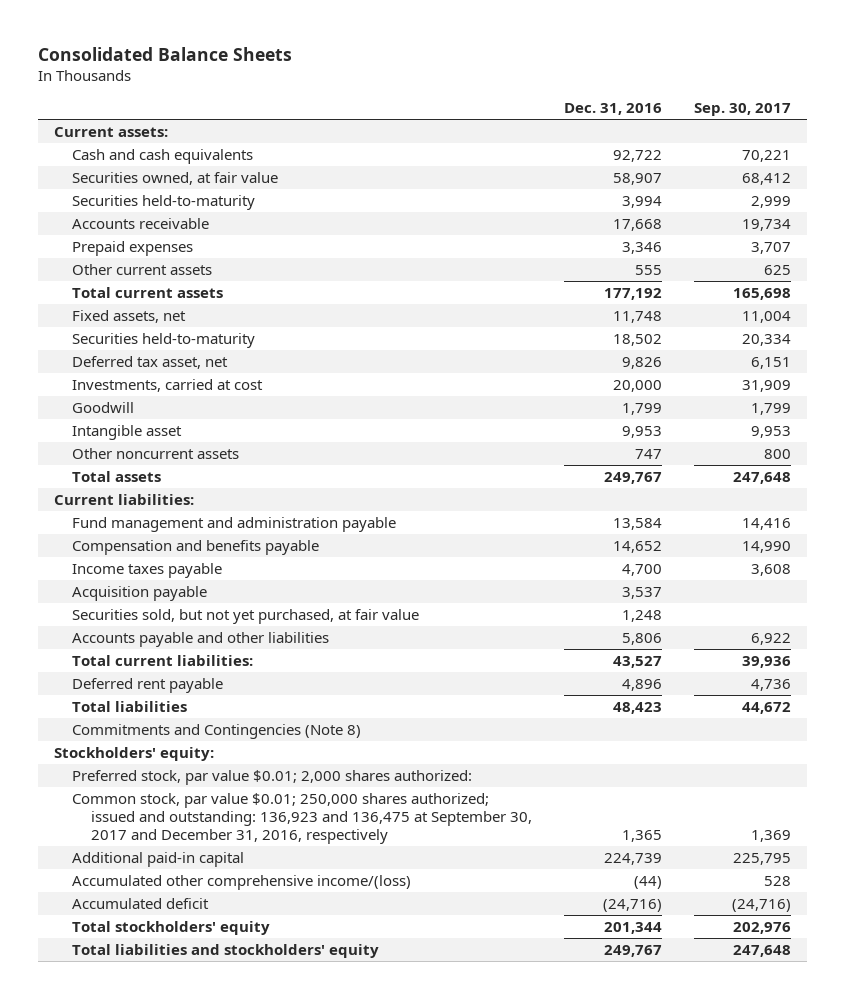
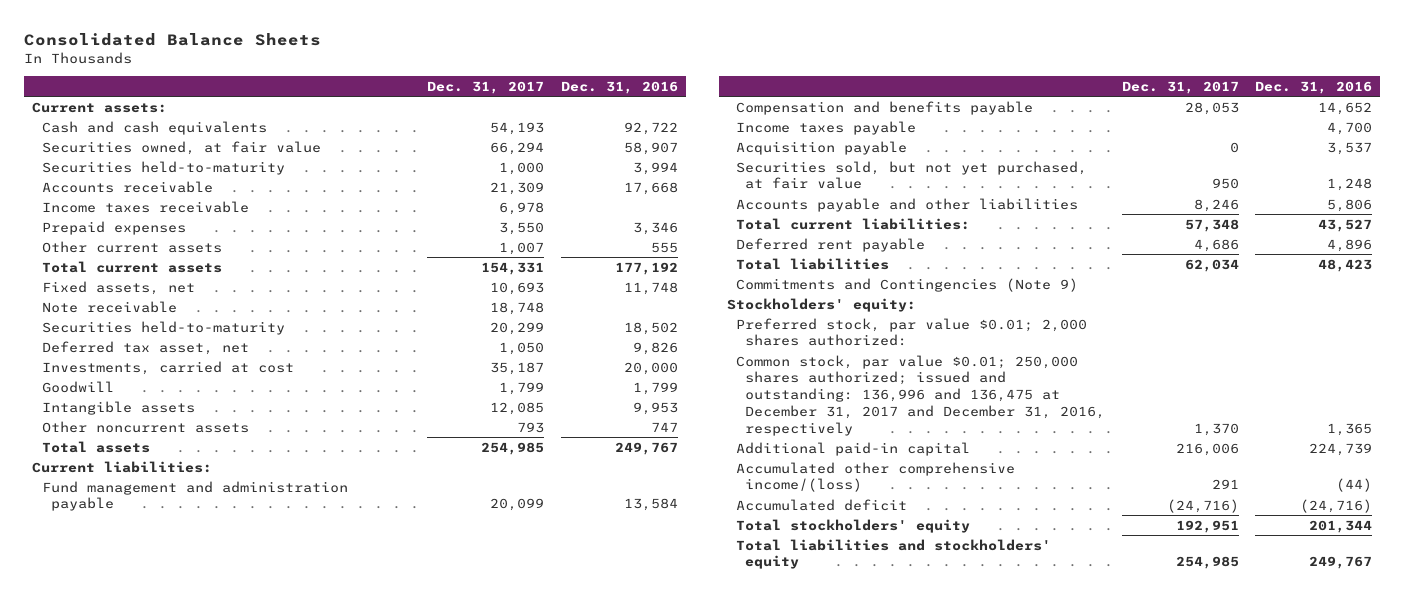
[693,103,791,117] Sep. 30, 2017 -> none
none -> [427,80,545,94] Dec. 31, 2017
none -> [41,200,249,213] Income taxes receivable
none -> [41,300,177,313] Note receivable
[72,424,183,440] Intangible asset -> [41,400,195,415] Intangible assets
[72,723,362,739] Commitments and Contingencies (Note 8) -> [736,277,1079,292] Commitments and Contingencies (Note 9)
[72,792,532,845] Common stock, par value $0.01; 250,000 shares authorized; issued and outstanding: 136,923 and 136,475 at September 30, 2017 and December 31, 2016, respectively -> [736,354,1106,436] Common stock, par value $0.01; 250,000 shares authorized; issued and outstanding: 136,996 and 136,475 at December 31, 2017 and December 31, 2016, respectively

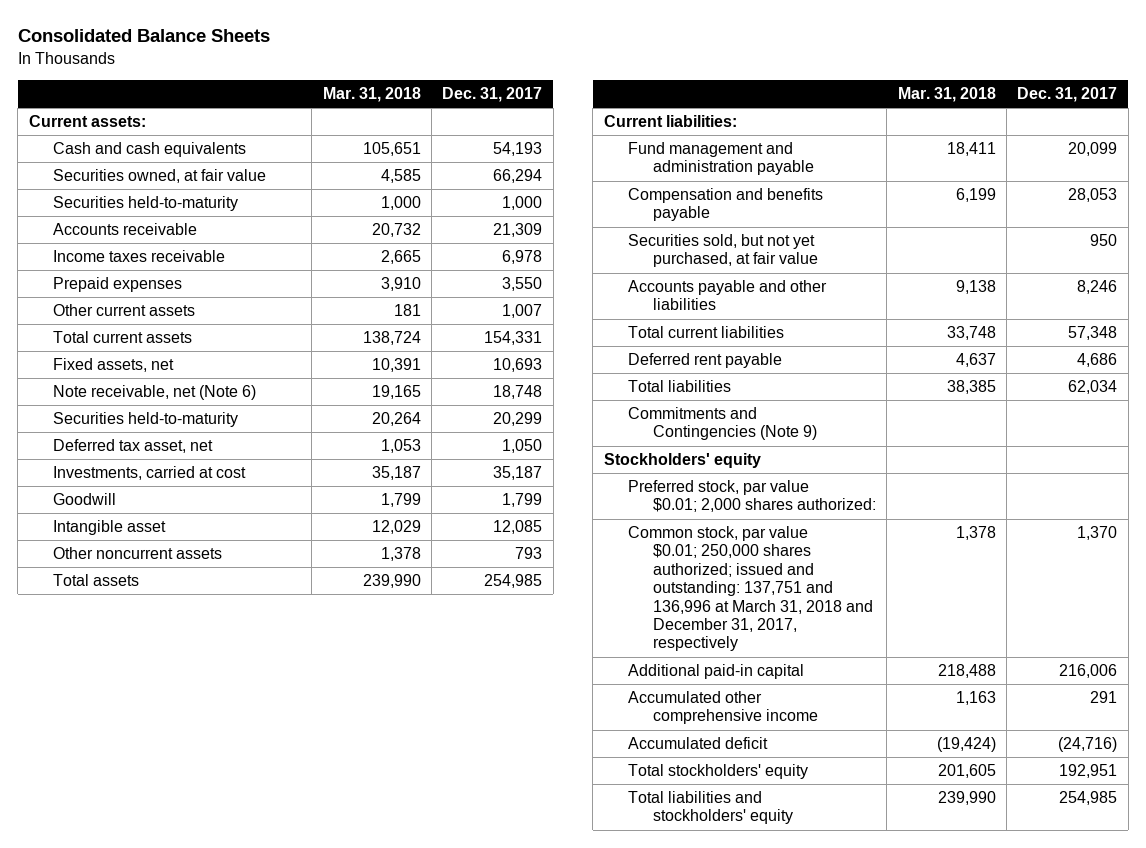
[560,80,678,94] Dec. 31, 2016 -> none
none -> [322,86,421,102] Mar. 31, 2018
[41,300,177,313] Note receivable -> [53,385,257,401] Note receivable, net (Note 6)
[41,400,195,415] Intangible assets -> [53,520,167,536] Intangible asset
[736,120,917,135] Income taxes payable -> none
[736,140,908,155] Acquisition payable -> none
[736,217,971,230] Total current liabilities: -> [628,326,785,339] Total current liabilities
[726,297,916,312] Stockholders' equity: -> [603,453,761,469] Stockholders' equity
[736,354,1106,436] Common stock, par value $0.01; 250,000 shares authorized; issued and outstanding: 136,996 and 136,475 at December 31, 2017 and December 31, 2016, respectively -> [628,526,873,652] Common stock, par value $0.01; 250,000 shares authorized; issued and outstanding: 137,751 and 136,996 at March 31, 2018 and December 31, 2017, respectively
[736,461,1016,493] Accumulated other comprehensive income/(loss) -> [628,691,818,725] Accumulated other comprehensive income

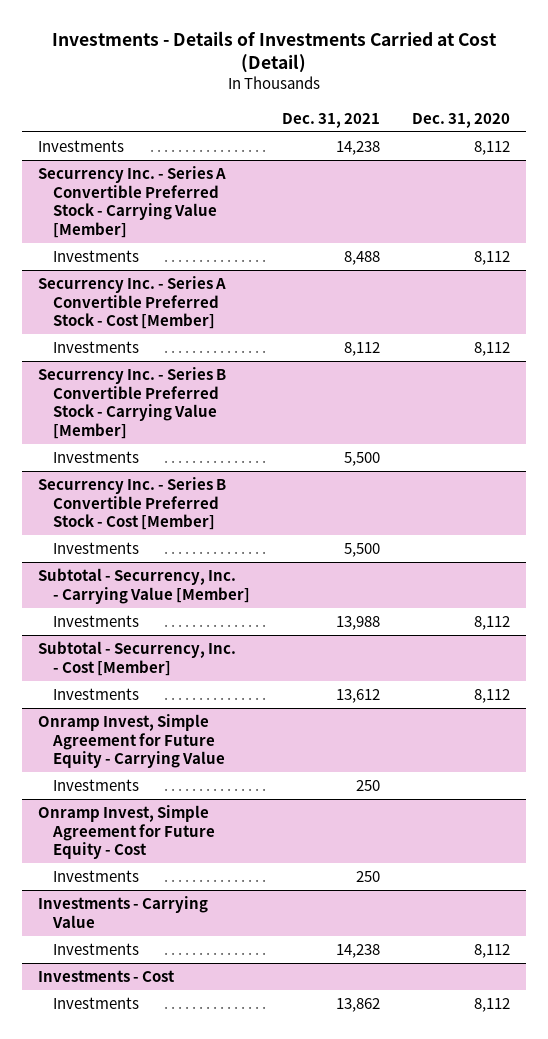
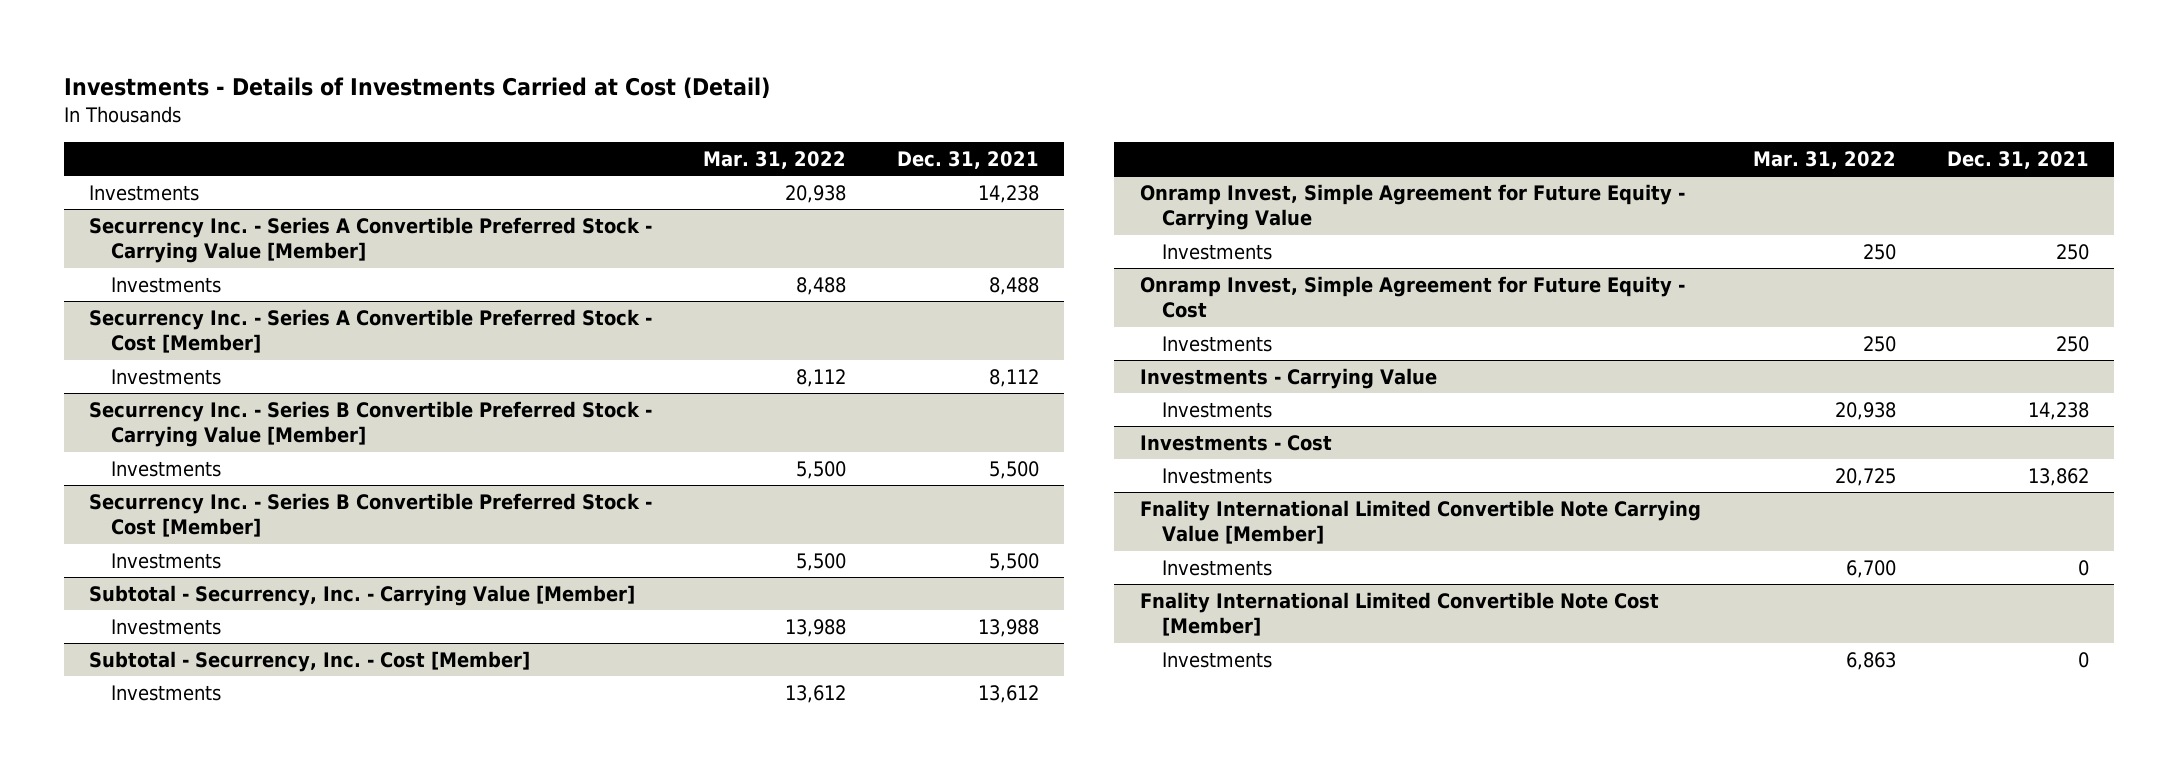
[412,112,511,128] Dec. 31, 2020 -> none
none -> [703,150,847,169] Mar. 31, 2022
none -> [1139,499,1701,545] Fnality International Limited Convertible Note Carrying Value [Member]
none -> [1161,559,1272,576] Investments
none -> [1139,591,1659,637] Fnality International Limited Convertible Note Cost [Member]
none -> [1161,651,1272,668] Investments

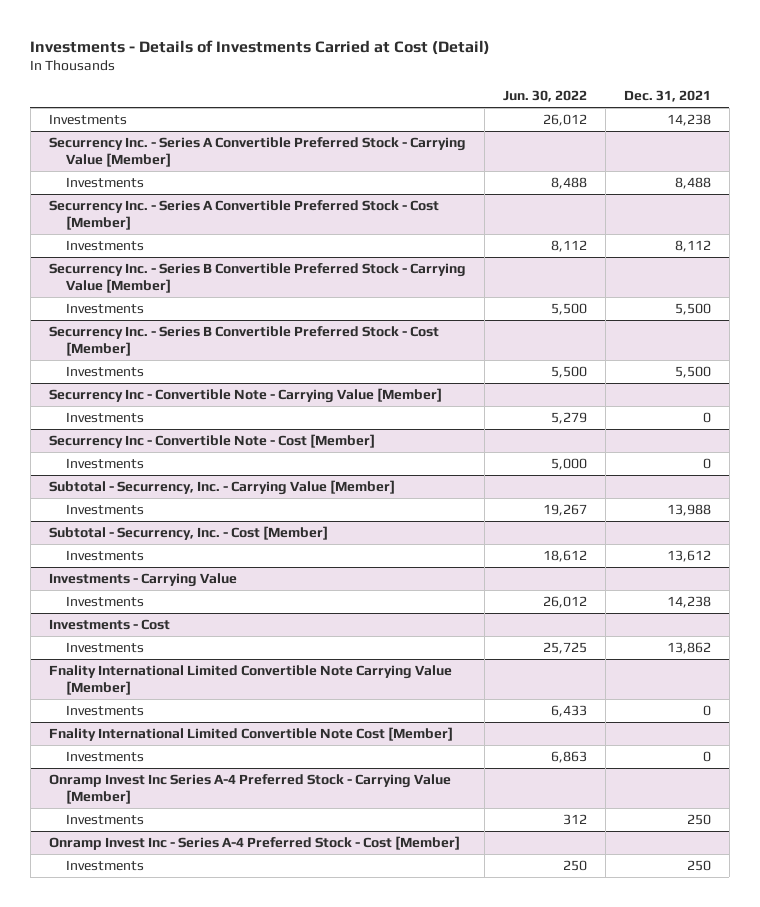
[703,150,847,169] Mar. 31, 2022 -> none
none -> [502,90,587,103] Jun. 30, 2022
none -> [48,388,442,404] Securrency Inc - Convertible Note - Carrying Value [Member]
none -> [66,412,145,424] Investments
none -> [48,434,375,449] Securrency Inc - Convertible Note - Cost [Member]
none -> [66,458,145,470] Investments
[1139,183,1685,231] Onramp Invest, Simple Agreement for Future Equity - Carrying Value -> none
[1161,243,1272,260] Investments -> none
[1139,275,1685,319] Onramp Invest, Simple Agreement for Future Equity - Cost -> none
[1161,335,1272,352] Investments -> none
none -> [48,774,451,805] Onramp Invest Inc Series A-4 Preferred Stock - Carrying Value [Member]
none -> [66,814,145,826] Investments
none -> [48,836,460,851] Onramp Invest Inc - Series A-4 Preferred Stock - Cost [Member]
none -> [66,860,145,872] Investments

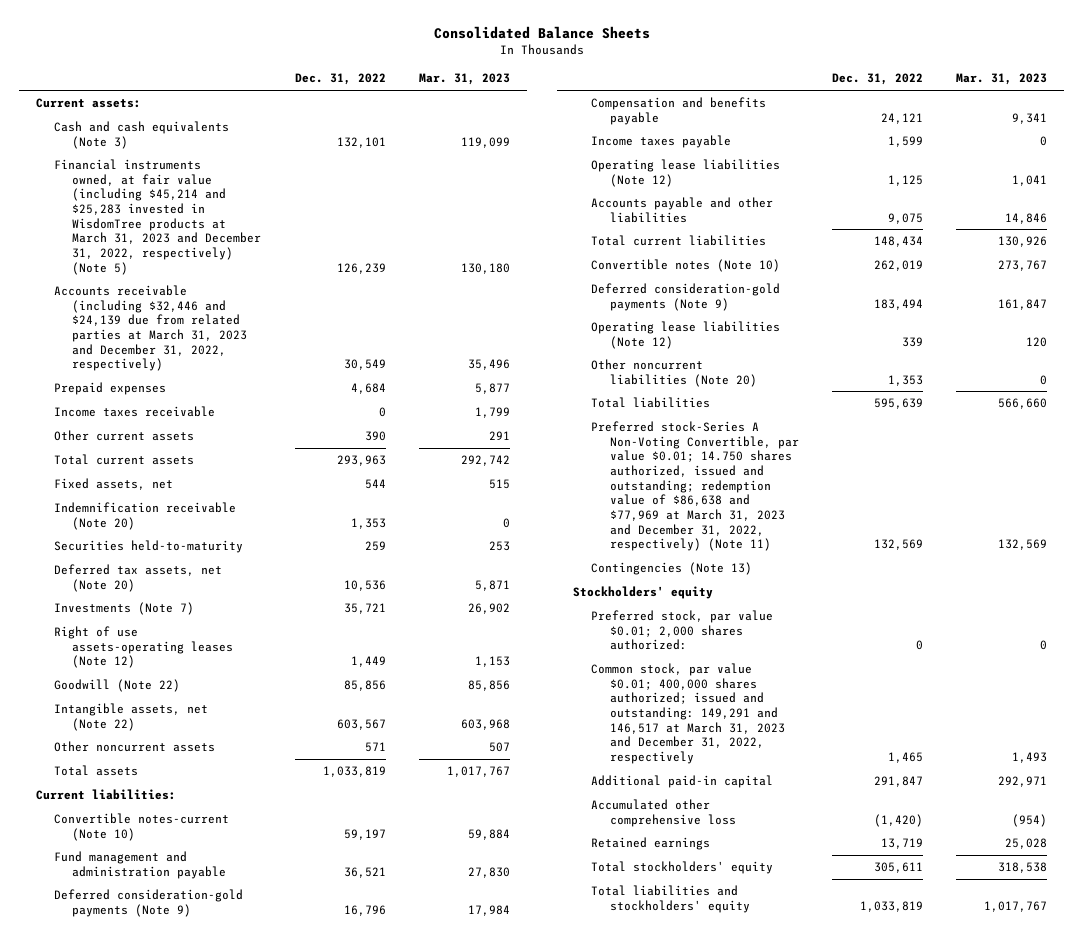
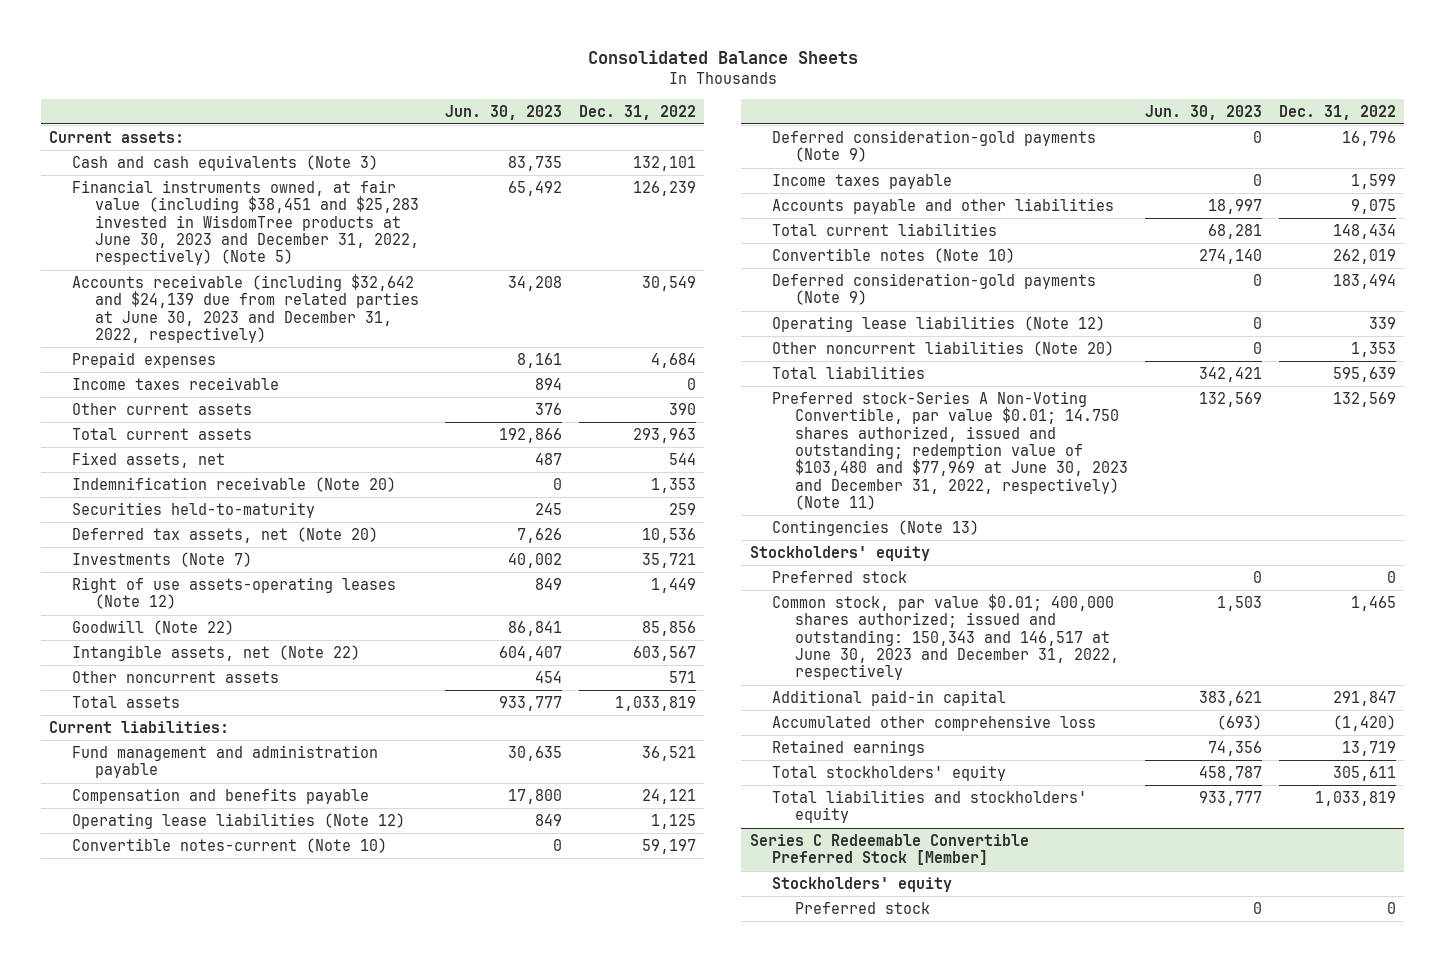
[418,73,510,86] Mar. 31, 2023 -> none
none -> [444,104,562,120] Jun. 30, 2023
[54,159,262,275] Financial instruments owned, at fair value (including $45,214 and $25,283 invested in WisdomTree products at March 31, 2023 and December 31, 2022, respectively) (Note 5) -> [71,180,419,266] Financial instruments owned, at fair value (including $38,451 and $25,283 invested in WisdomTree products at June 30, 2023 and December 31, 2022, respectively) (Note 5)
[54,285,248,372] Accounts receivable (including $32,446 and $24,139 due from related parties at March 31, 2023 and December 31, 2022, respectively) -> [71,274,419,344] Accounts receivable (including $32,642 and $24,139 due from related parties at June 30, 2023 and December 31, 2022, respectively)
[54,813,230,841] Convertible notes-current (Note 10) -> [71,838,387,854] Convertible notes-current (Note 10)
[54,889,244,917] Deferred consideration-gold payments (Note 9) -> [772,130,1097,163] Deferred consideration-gold payments (Note 9)
[591,135,732,149] Income taxes payable -> [772,174,953,190] Income taxes payable
[591,421,799,552] Preferred stock-Series A Non-Voting Convertible, par value $0.01; 14.750 shares authorized, issued and outstanding; redemption value of $86,638 and $77,969 at March 31, 2023 and December 31, 2022, respectively) (Note 11) -> [772,391,1128,511] Preferred stock-Series A Non-Voting Convertible, par value $0.01; 14.750 shares authorized, issued and outstanding; redemption value of $103,480 and $77,969 at June 30, 2023 and December 31, 2022, respectively) (Note 11)
[591,610,774,651] Preferred stock, par value $0.01; 2,000 shares authorized: -> [772,571,908,584] Preferred stock
[591,663,785,764] Common stock, par value $0.01; 400,000 shares authorized; issued and outstanding: 149,291 and 146,517 at March 31, 2023 and December 31, 2022, respectively -> [772,594,1119,681] Common stock, par value $0.01; 400,000 shares authorized; issued and outstanding: 150,343 and 146,517 at June 30, 2023 and December 31, 2022, respectively
none -> [749,834,1029,866] Series C Redeemable Convertible Preferred Stock [Member]
none -> [772,877,953,893] Stockholders' equity
none -> [794,902,930,915] Preferred stock

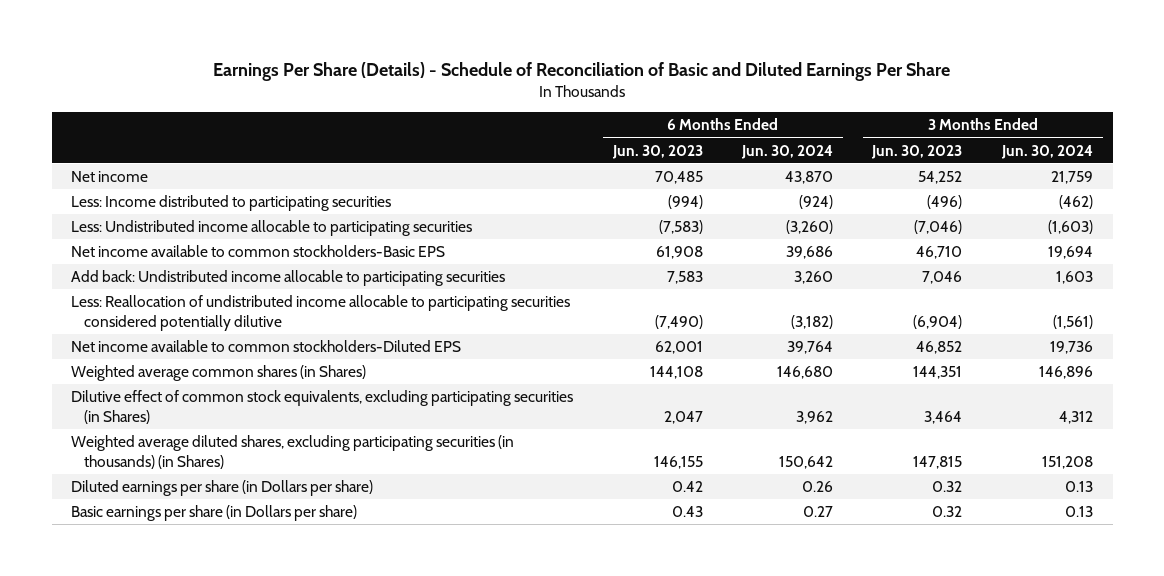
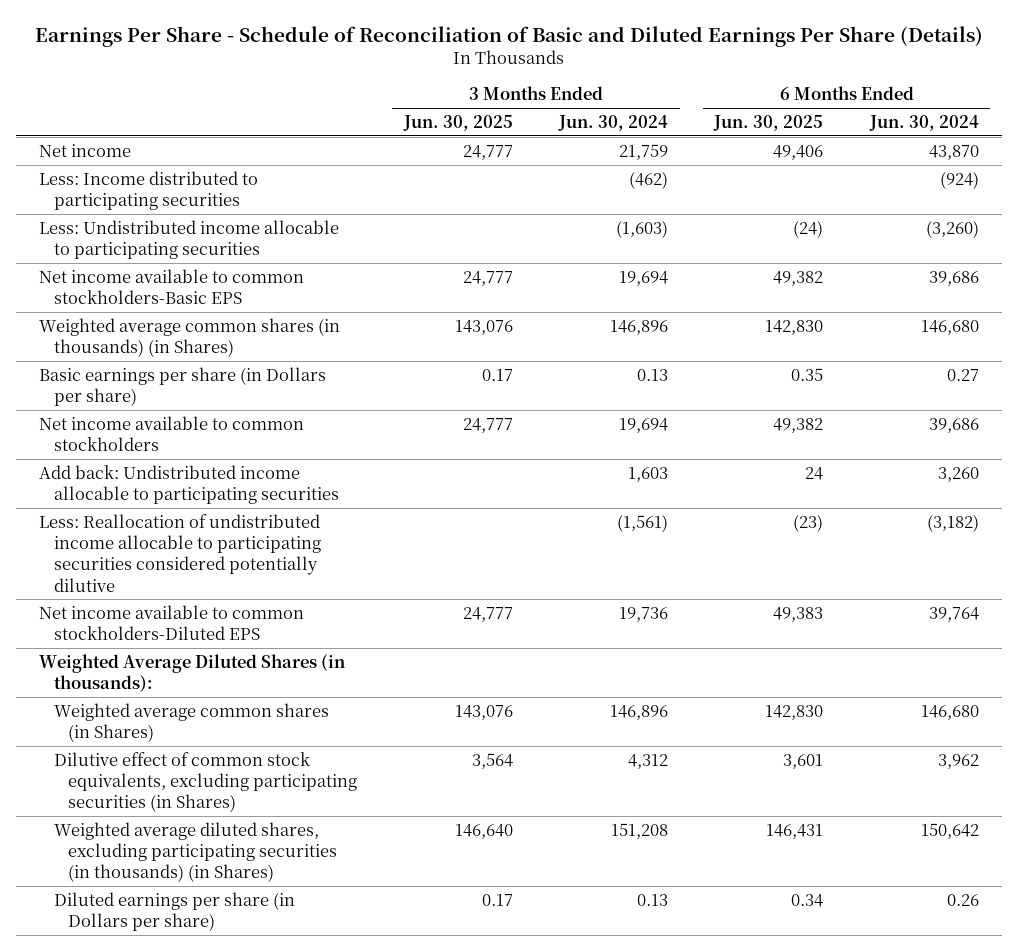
[213,61,951,81] Earnings Per Share (Details) - Schedule of Reconciliation of Basic and Diluted Earnings Per Share -> [34,25,983,47] Earnings Per Share - Schedule of Reconciliation of Basic and Diluted Earnings Per Share (Details)
[611,144,703,159] Jun. 30, 2023 -> none
[871,144,963,159] Jun. 30, 2023 -> none
none -> [402,115,513,132] Jun. 30, 2025
none -> [713,115,824,132] Jun. 30, 2025
none -> [38,317,340,358] Weighted average common shares (in thousands) (in Shares)
[71,505,358,522] Basic earnings per share (in Dollars per share) -> [38,366,326,407] Basic earnings per share (in Dollars per share)
none -> [38,415,304,452] Net income available to common stockholders
none -> [38,653,345,693] Weighted Average Diluted Shares (in thousands):

